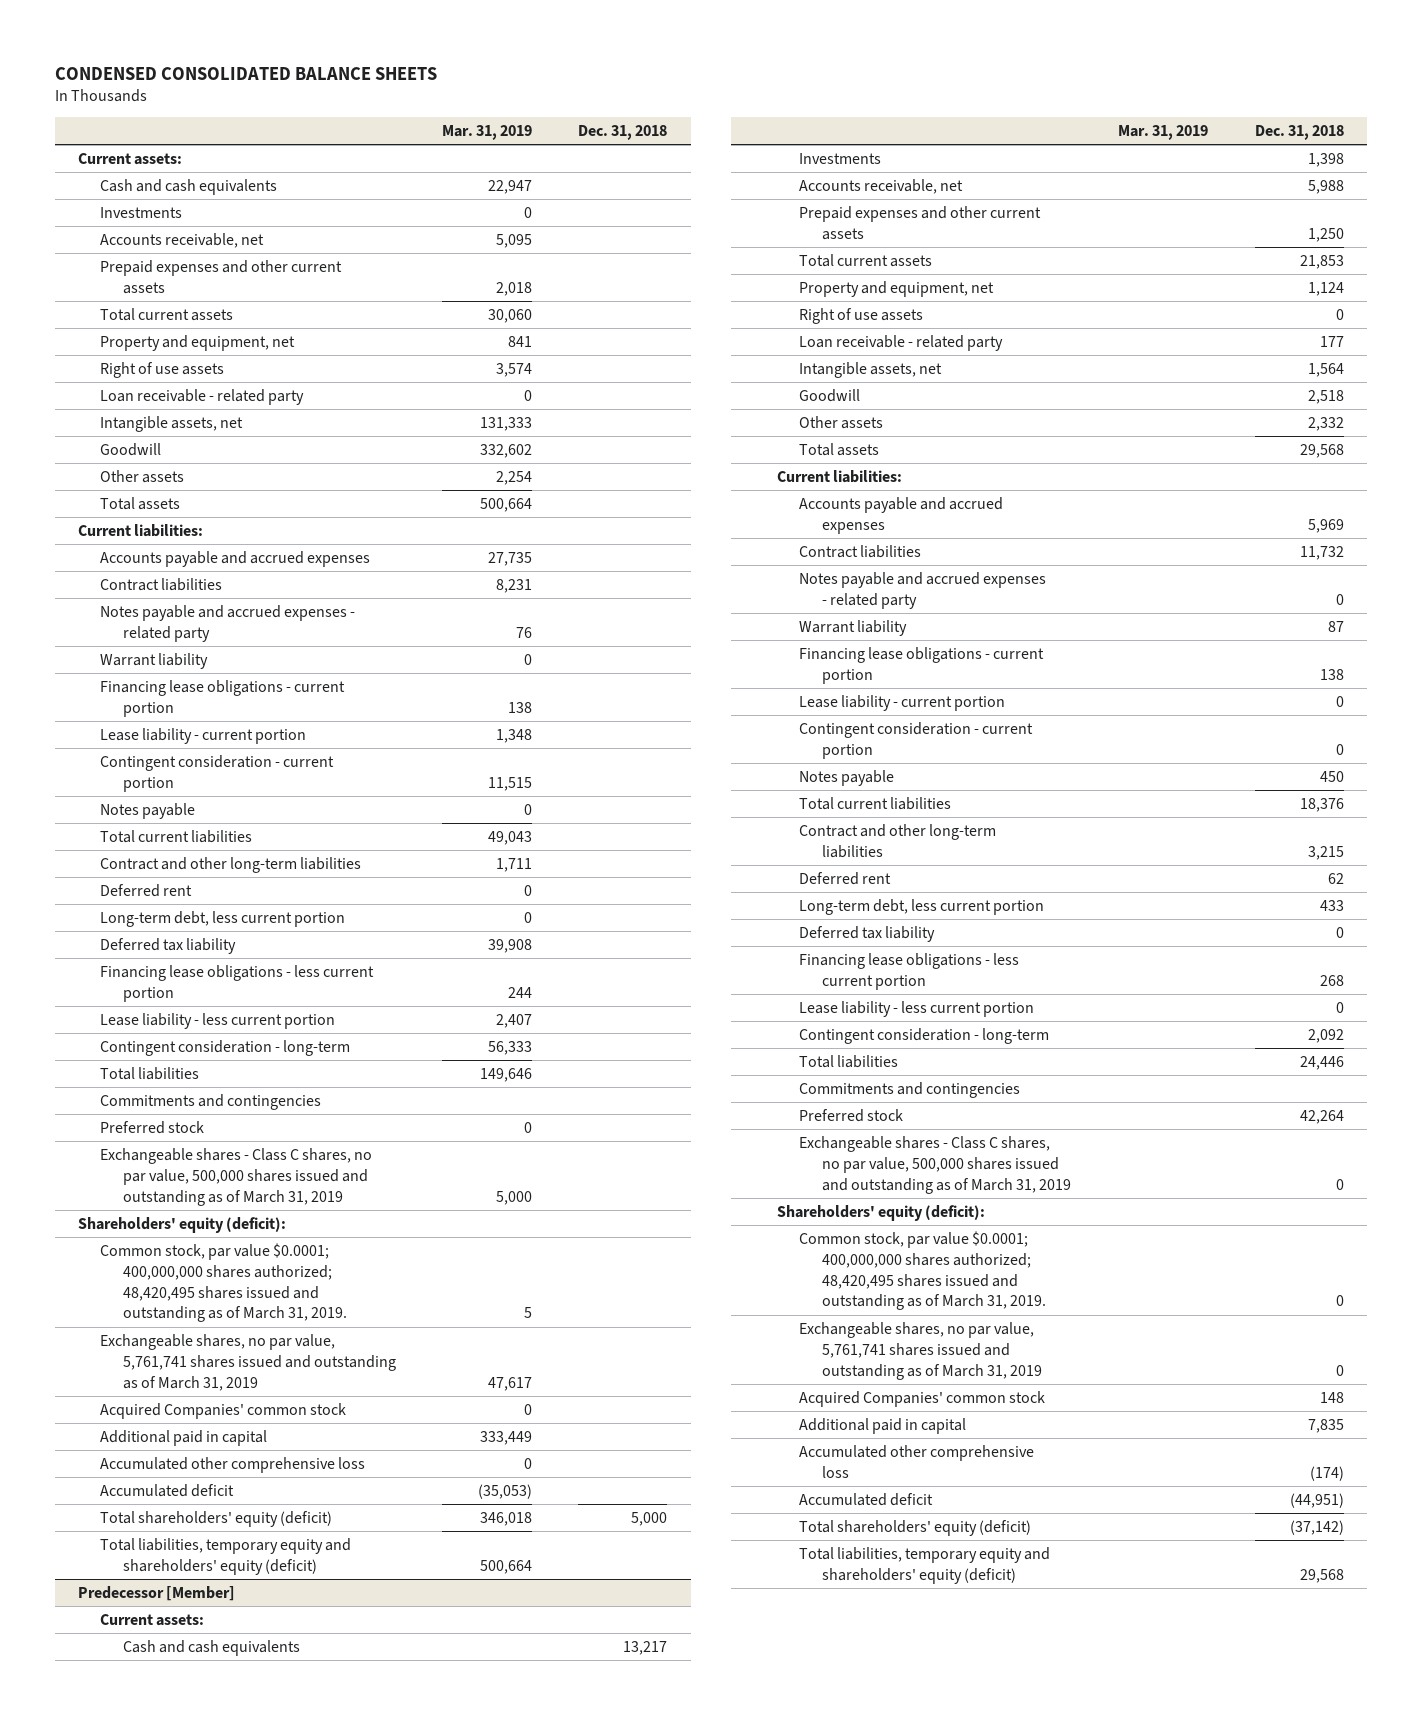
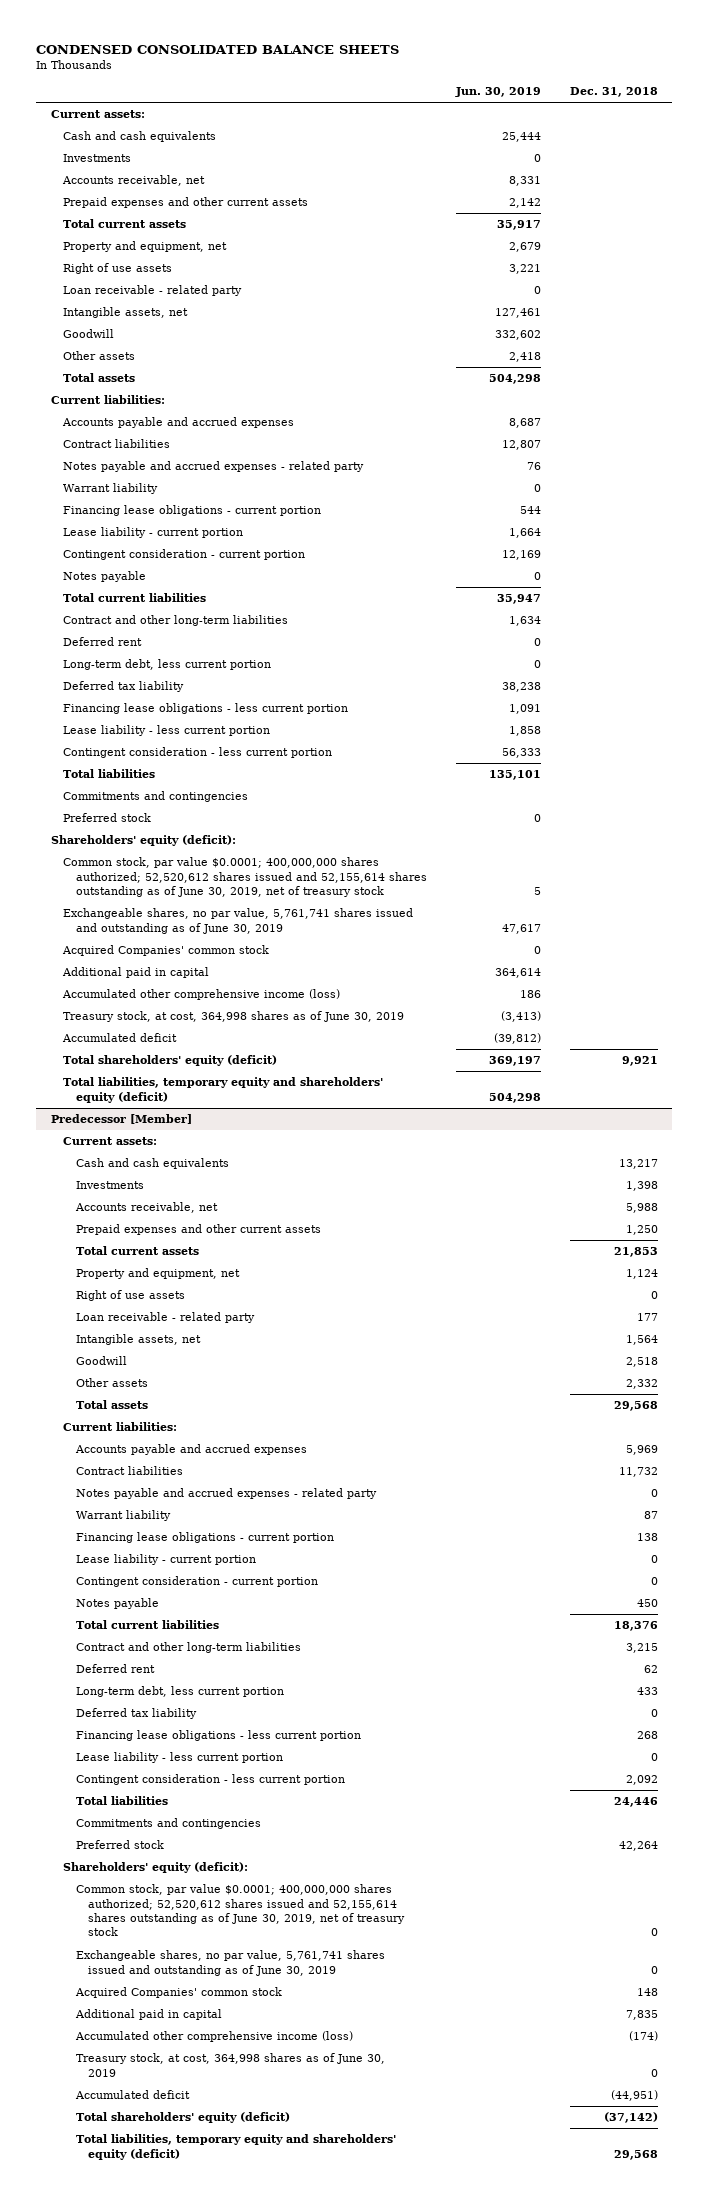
[442,125,533,141] Mar. 31, 2019 -> none
none -> [454,87,541,98] Jun. 30, 2019
[100,1039,351,1056] Contingent consideration - long-term -> [63,747,333,759] Contingent consideration - less current portion
[100,1147,373,1206] Exchangeable shares - Class C shares, no par value, 500,000 shares issued and outstanding as of March 31, 2019 -> none
[100,1242,347,1323] Common stock, par value $0.0001; 400,000,000 shares authorized; 48,420,495 shares issued and outstanding as of March 31, 2019. -> [63,857,427,898] Common stock, par value $0.0001; 400,000,000 shares authorized; 52,520,612 shares issued and 52,155,614 shares outstanding as of June 30, 2019, net of treasury stock
[100,1333,396,1391] Exchangeable shares, no par value, 5,761,741 shares issued and outstanding as of March 31, 2019 -> [63,908,414,934] Exchangeable shares, no par value, 5,761,741 shares issued and outstanding as of June 30, 2019
[100,1456,366,1473] Accumulated other comprehensive loss -> [62,989,341,1001] Accumulated other comprehensive income (loss)
none -> [63,1011,405,1023] Treasury stock, at cost, 364,998 shares as of June 30, 2019
[631,1511,668,1526] 5,000 -> [621,1056,658,1067] 9,921
[799,1027,1050,1044] Contingent consideration - long-term -> [75,1774,345,1786] Contingent consideration - less current portion
[799,1135,1071,1194] Exchangeable shares - Class C shares, no par value, 500,000 shares issued and outstanding as of March 31, 2019 -> none
[799,1230,1046,1311] Common stock, par value $0.0001; 400,000,000 shares authorized; 48,420,495 shares issued and outstanding as of March 31, 2019. -> [75,1884,406,1937] Common stock, par value $0.0001; 400,000,000 shares authorized; 52,520,612 shares issued and 52,155,614 shares outstanding as of June 30, 2019, net of treasury stock
[799,1321,1042,1380] Exchangeable shares, no par value, 5,761,741 shares issued and outstanding as of March 31, 2019 -> [75,1950,385,1976] Exchangeable shares, no par value, 5,761,741 shares issued and outstanding as of June 30, 2019
[799,1444,1035,1478] Accumulated other comprehensive loss -> [74,2031,353,2043] Accumulated other comprehensive income (loss)
none -> [75,2053,385,2077] Treasury stock, at cost, 364,998 shares as of June 30, 2019

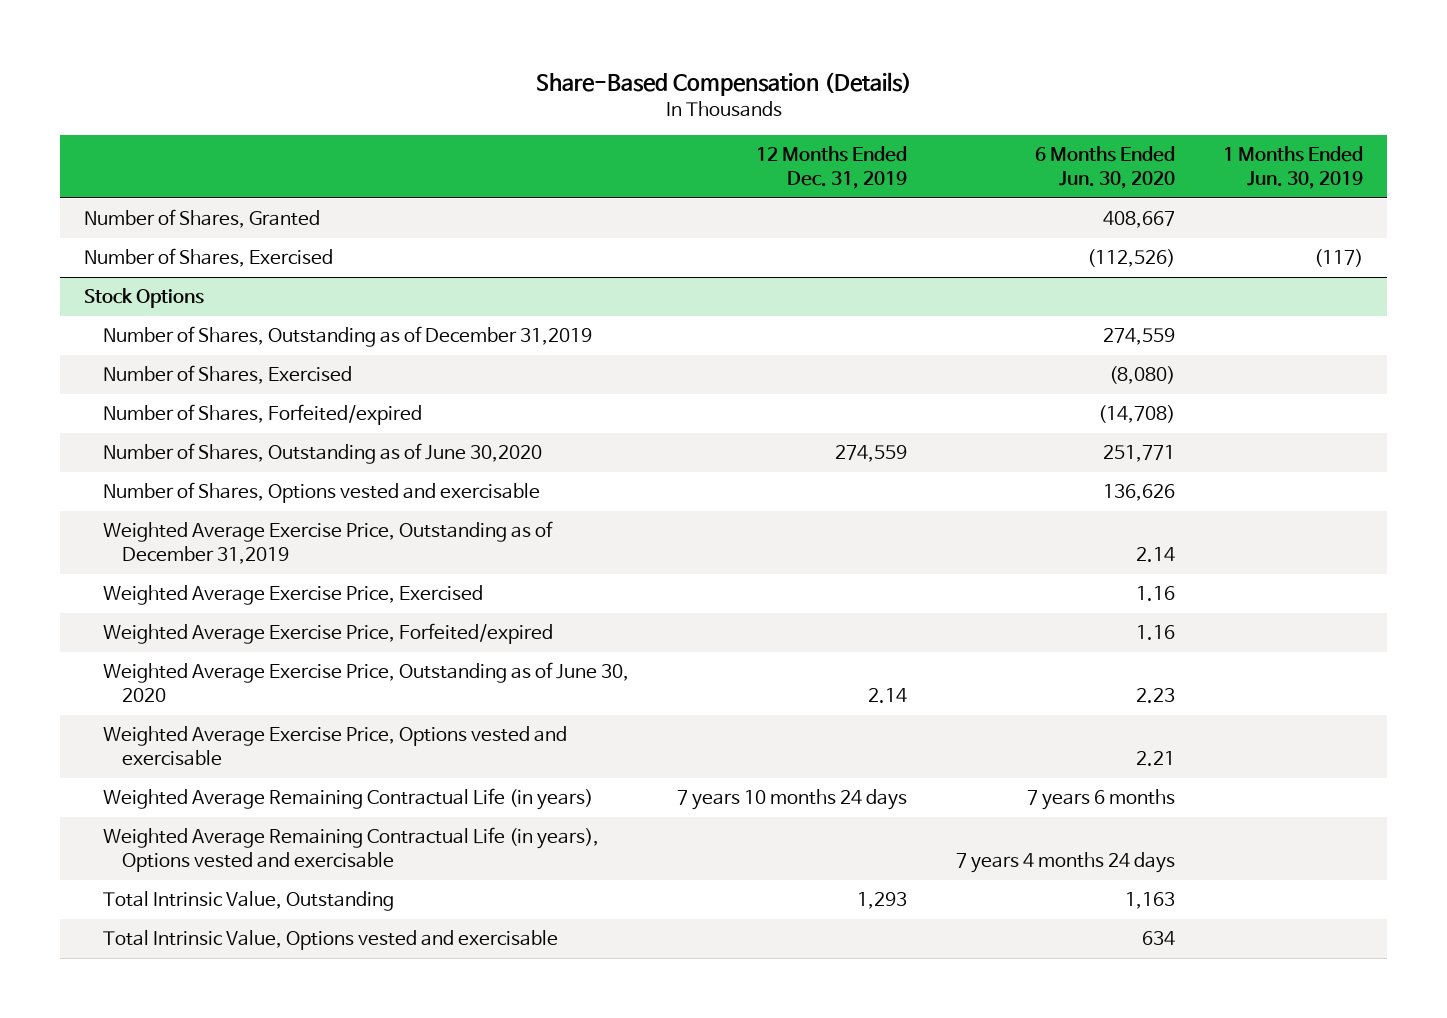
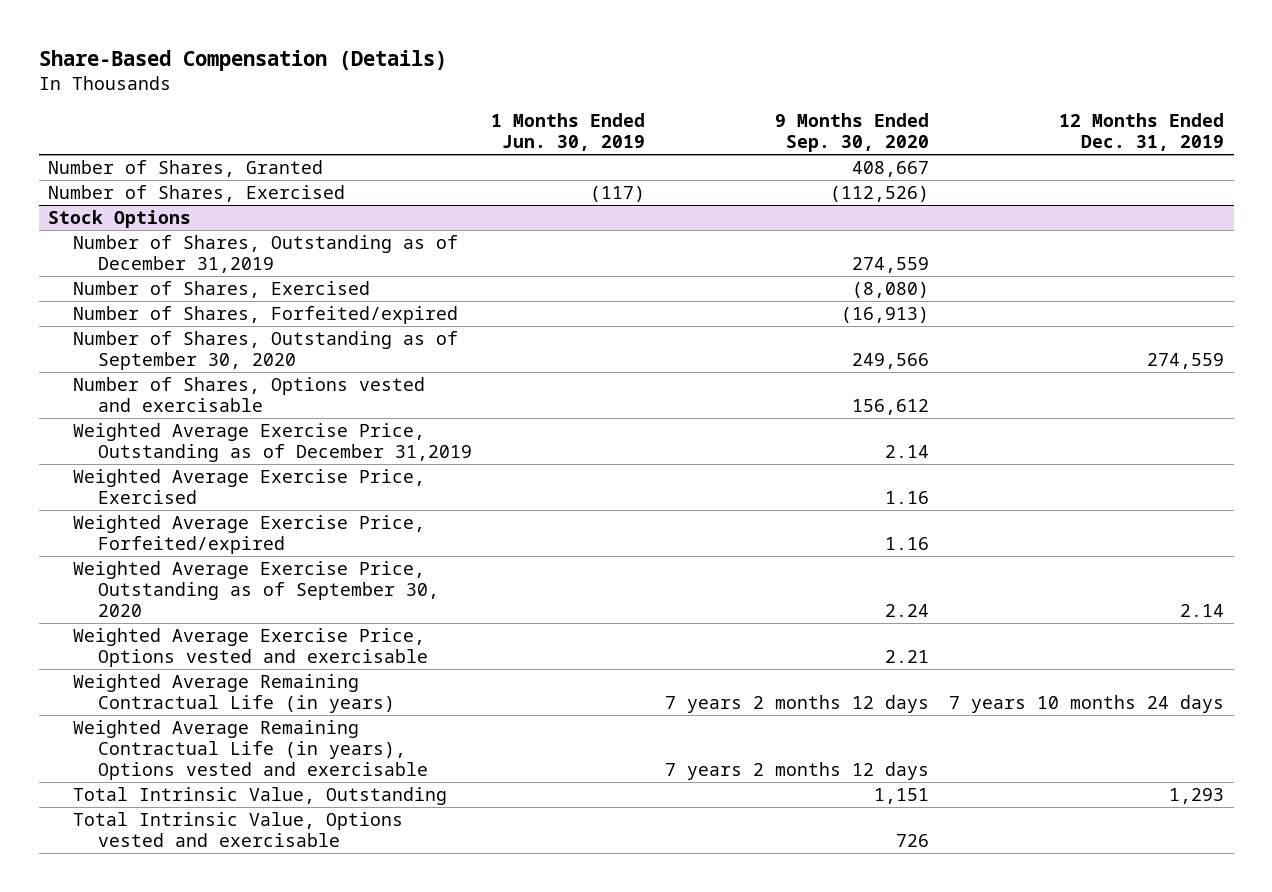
[1034,146,1175,190] 6 Months Ended Jun. 30, 2020 -> none
none -> [775,113,930,152] 9 Months Ended Sep. 30, 2020
[103,443,543,465] Number of Shares, Outstanding as of June 30,2020 -> [72,331,458,370] Number of Shares, Outstanding as of September 30, 2020
[103,662,630,703] Weighted Average Exercise Price, Outstanding as of June 30, 2020 -> [72,561,439,617] Weighted Average Exercise Price, Outstanding as of September 30, 2020

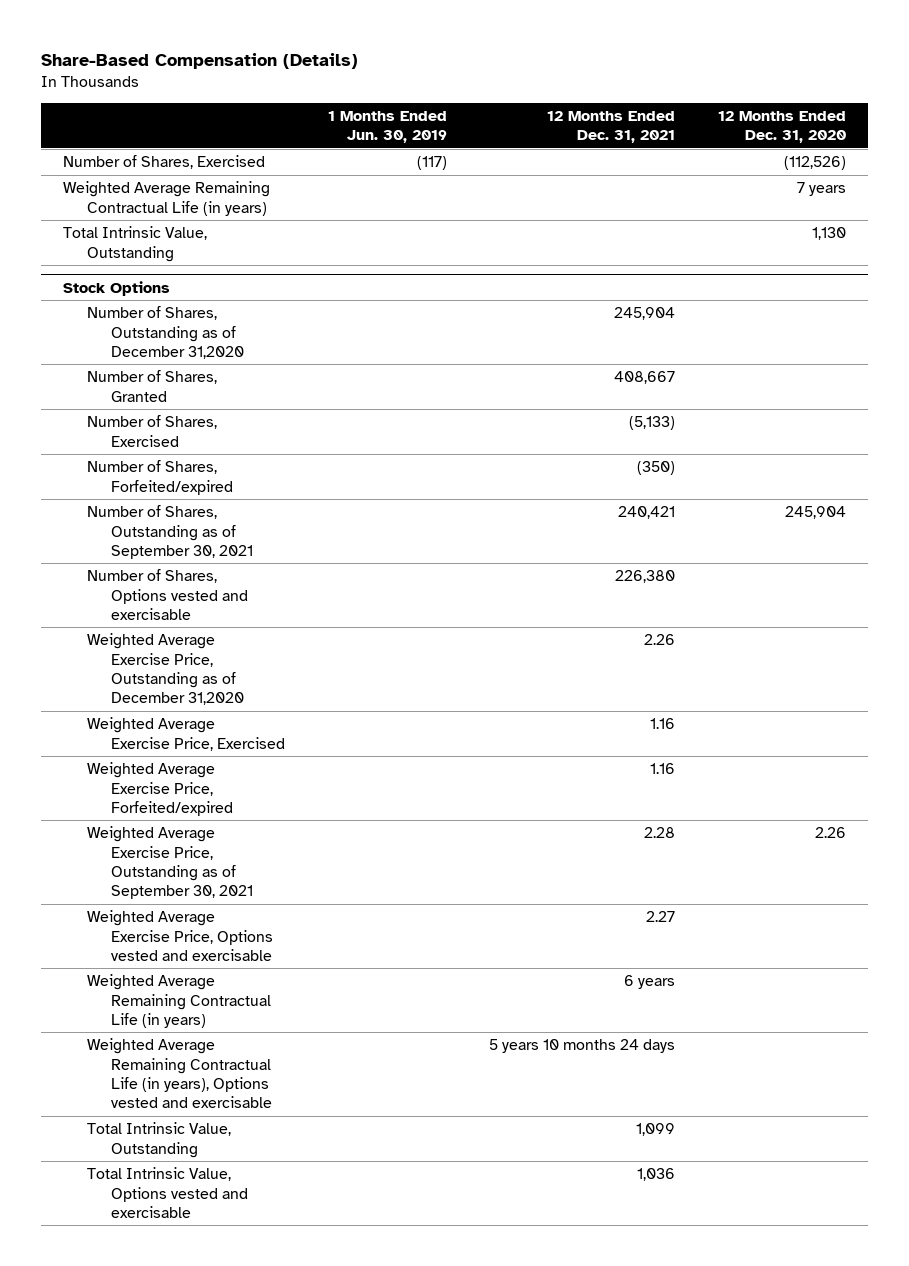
[775,113,930,152] 9 Months Ended Sep. 30, 2020 -> none
[1058,113,1224,151] 12 Months Ended Dec. 31, 2019 -> none
none -> [547,111,676,144] 12 Months Ended Dec. 31, 2021
none -> [718,111,847,144] 12 Months Ended Dec. 31, 2020
[48,160,324,178] Number of Shares, Granted -> none
none -> [62,181,270,216] Weighted Average Remaining Contractual Life (in years)
none -> [62,226,207,262] Total Intrinsic Value, Outstanding
[72,235,458,273] Number of Shares, Outstanding as of December 31,2019 -> [86,306,244,359] Number of Shares, Outstanding as of December 31,2020
none -> [86,370,217,402] Number of Shares, Granted
[72,331,458,370] Number of Shares, Outstanding as of September 30, 2020 -> [86,505,253,559] Number of Shares, Outstanding as of September 30, 2021
[72,423,472,462] Weighted Average Exercise Price, Outstanding as of December 31,2019 -> [86,633,244,706] Weighted Average Exercise Price, Outstanding as of December 31,2020
[72,561,439,617] Weighted Average Exercise Price, Outstanding as of September 30, 2020 -> [86,826,253,900] Weighted Average Exercise Price, Outstanding as of September 30, 2021

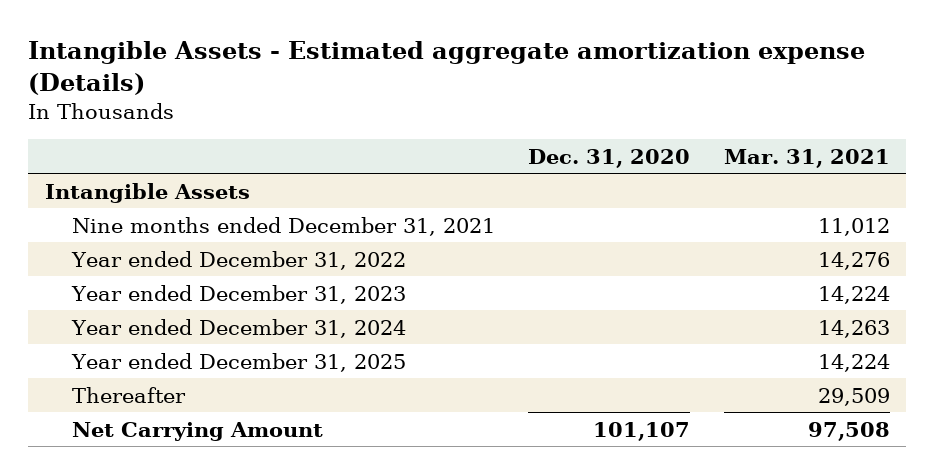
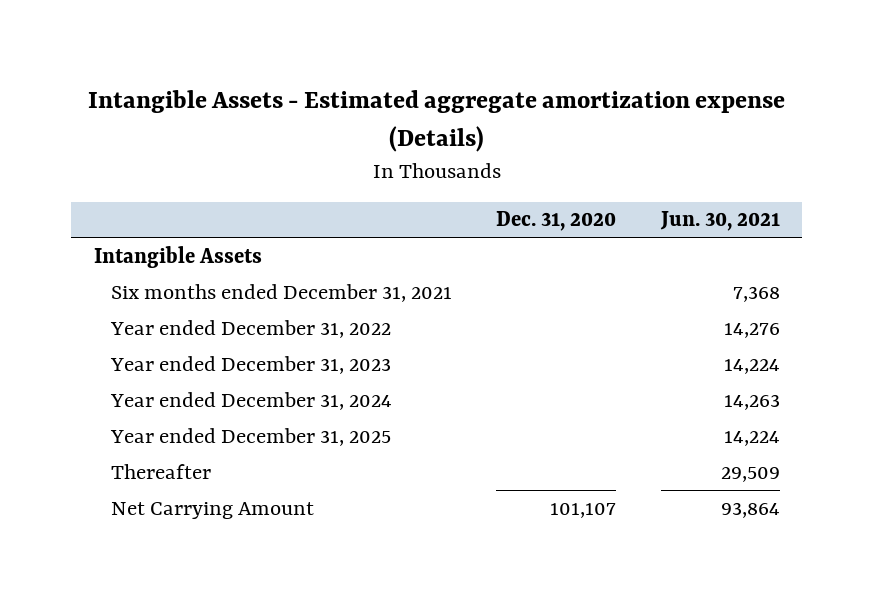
[723,148,890,168] Mar. 31, 2021 -> none
none -> [659,211,780,232] Jun. 30, 2021
[71,216,495,236] Nine months ended December 31, 2021 -> [110,283,452,302] Six months ended December 31, 2021

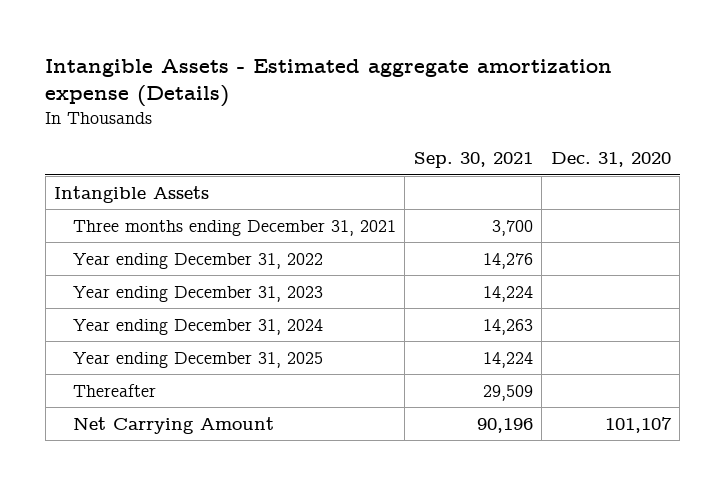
[659,211,780,232] Jun. 30, 2021 -> none
none -> [413,152,533,169] Sep. 30, 2021
[110,283,452,302] Six months ended December 31, 2021 -> [72,219,396,236] Three months ending December 31, 2021
[109,319,391,338] Year ended December 31, 2022 -> [72,252,323,269] Year ending December 31, 2022
[109,355,391,374] Year ended December 31, 2023 -> [72,285,323,302] Year ending December 31, 2023
[109,391,392,410] Year ended December 31, 2024 -> [72,318,323,335] Year ending December 31, 2024
[109,427,391,446] Year ended December 31, 2025 -> [72,351,323,368] Year ending December 31, 2025

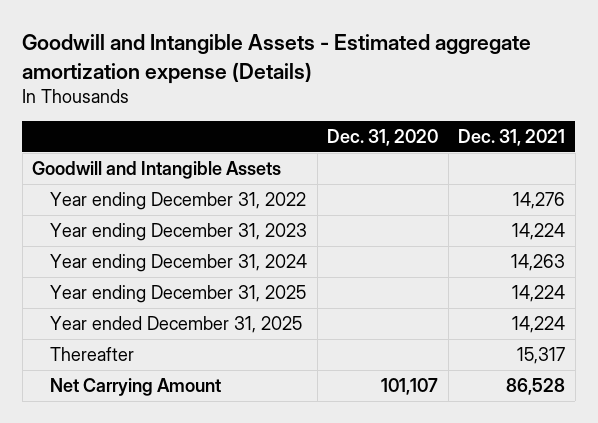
[45,58,613,108] Intangible Assets - Estimated aggregate amortization expense (Details) -> [22,34,532,84] Goodwill and Intangible Assets - Estimated aggregate amortization expense (Details)
[413,152,533,169] Sep. 30, 2021 -> none
none -> [458,129,566,147] Dec. 31, 2021
[72,219,396,236] Three months ending December 31, 2021 -> none
[54,185,210,203] Intangible Assets -> [32,160,282,179] Goodwill and Intangible Assets
none -> [50,315,303,333] Year ended December 31, 2025

